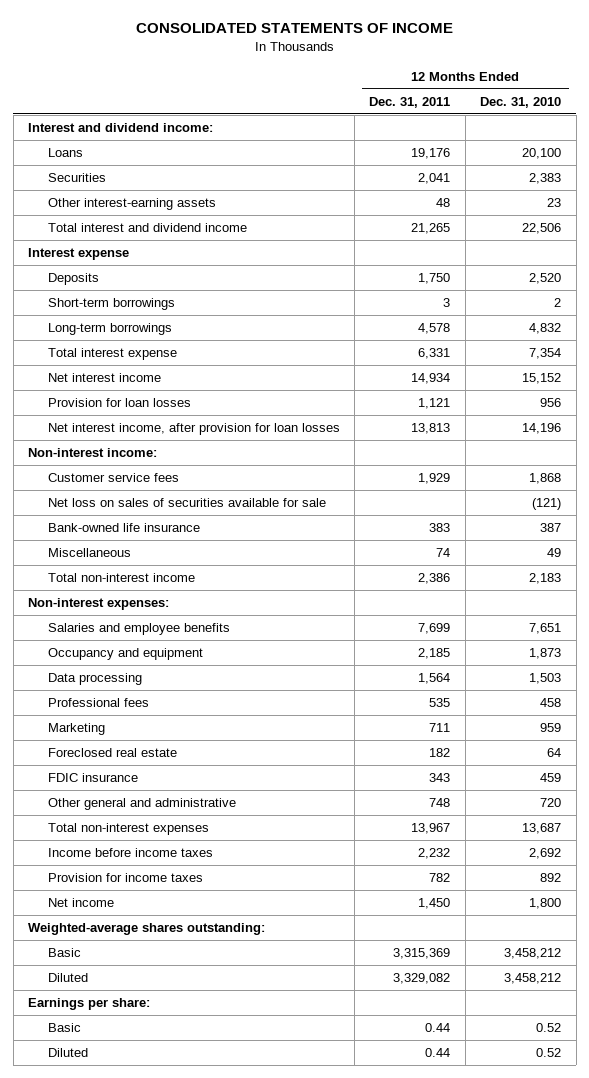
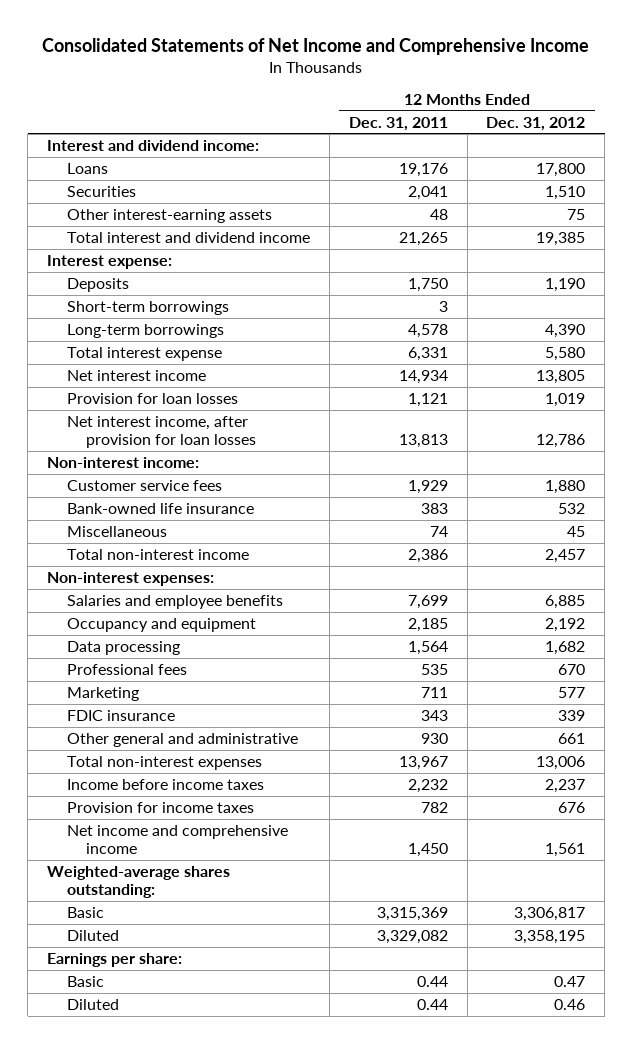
[135,23,453,34] CONSOLIDATED STATEMENTS OF INCOME -> [42,37,590,55] Consolidated Statements of Net Income and Comprehensive Income
[480,96,562,108] Dec. 31, 2010 -> none
none -> [486,116,586,131] Dec. 31, 2012
[28,247,130,260] Interest expense -> [47,254,173,269] Interest expense:
[47,497,326,507] Net loss on sales of securities available for sale -> none
[47,747,177,757] Foreclosed real estate -> none
[429,797,451,807] 748 -> [420,732,448,744] 930
[47,897,114,907] Net income -> [66,824,288,855] Net income and comprehensive income

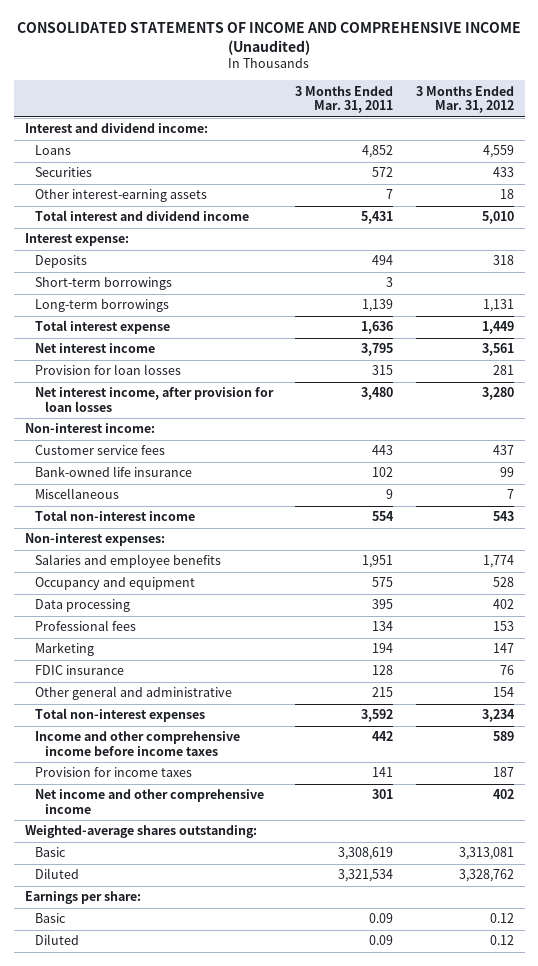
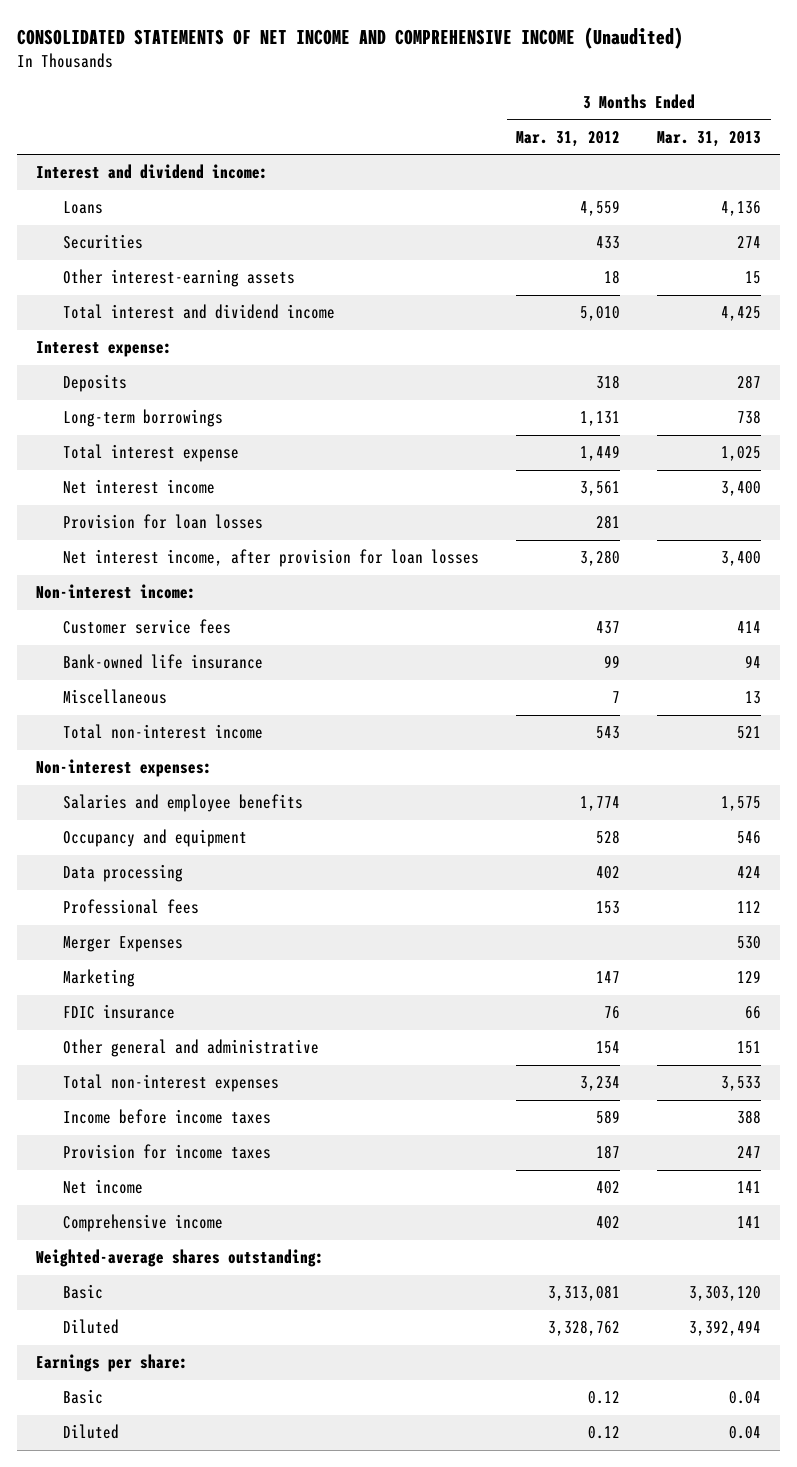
[17,21,522,55] CONSOLIDATED STATEMENTS OF INCOME AND COMPREHENSIVE INCOME (Unaudited) -> [17,27,684,50] CONSOLIDATED STATEMENTS OF NET INCOME AND COMPREHENSIVE INCOME (Unaudited)
[295,85,394,114] 3 Months Ended Mar. 31, 2011 -> none
none -> [657,130,762,147] Mar. 31, 2013
[35,277,173,291] Short-term borrowings -> none
none -> [62,936,183,953] Merger Expenses
[35,731,241,756] Income and other comprehensive income before income taxes -> [62,1109,271,1125] Income before income taxes
[35,789,265,814] Net income and other comprehensive income -> none
none -> [62,1179,143,1195] Net income
none -> [62,1214,223,1233] Comprehensive income

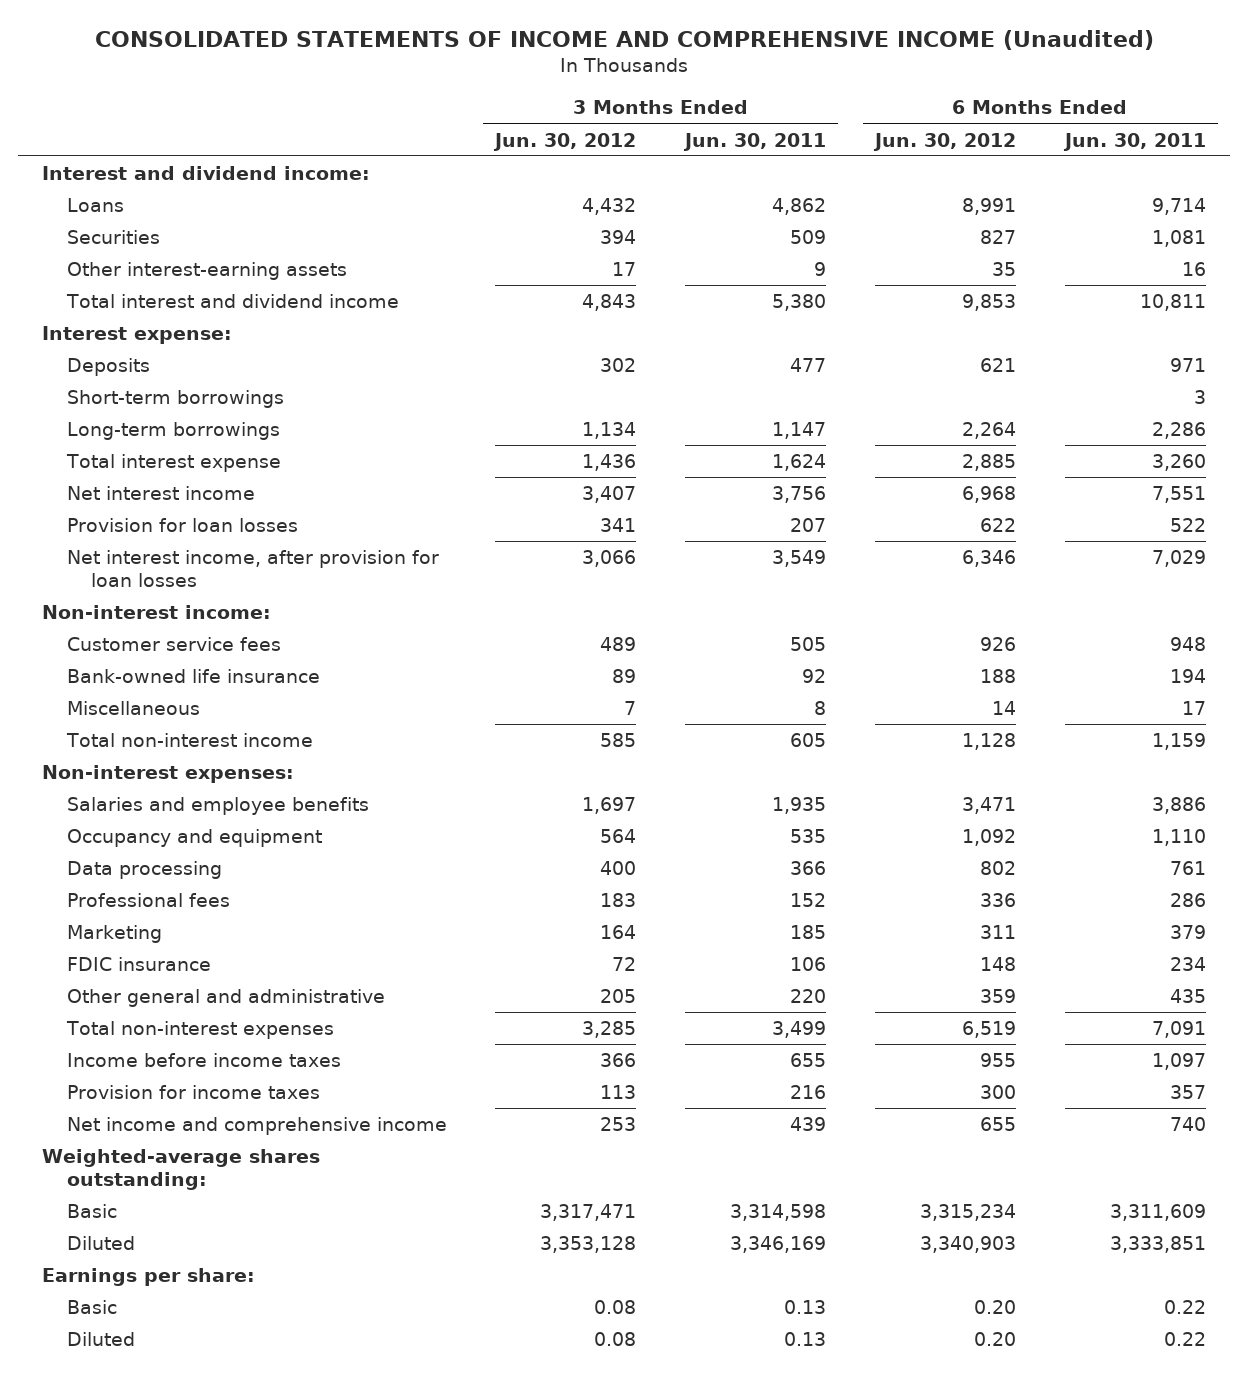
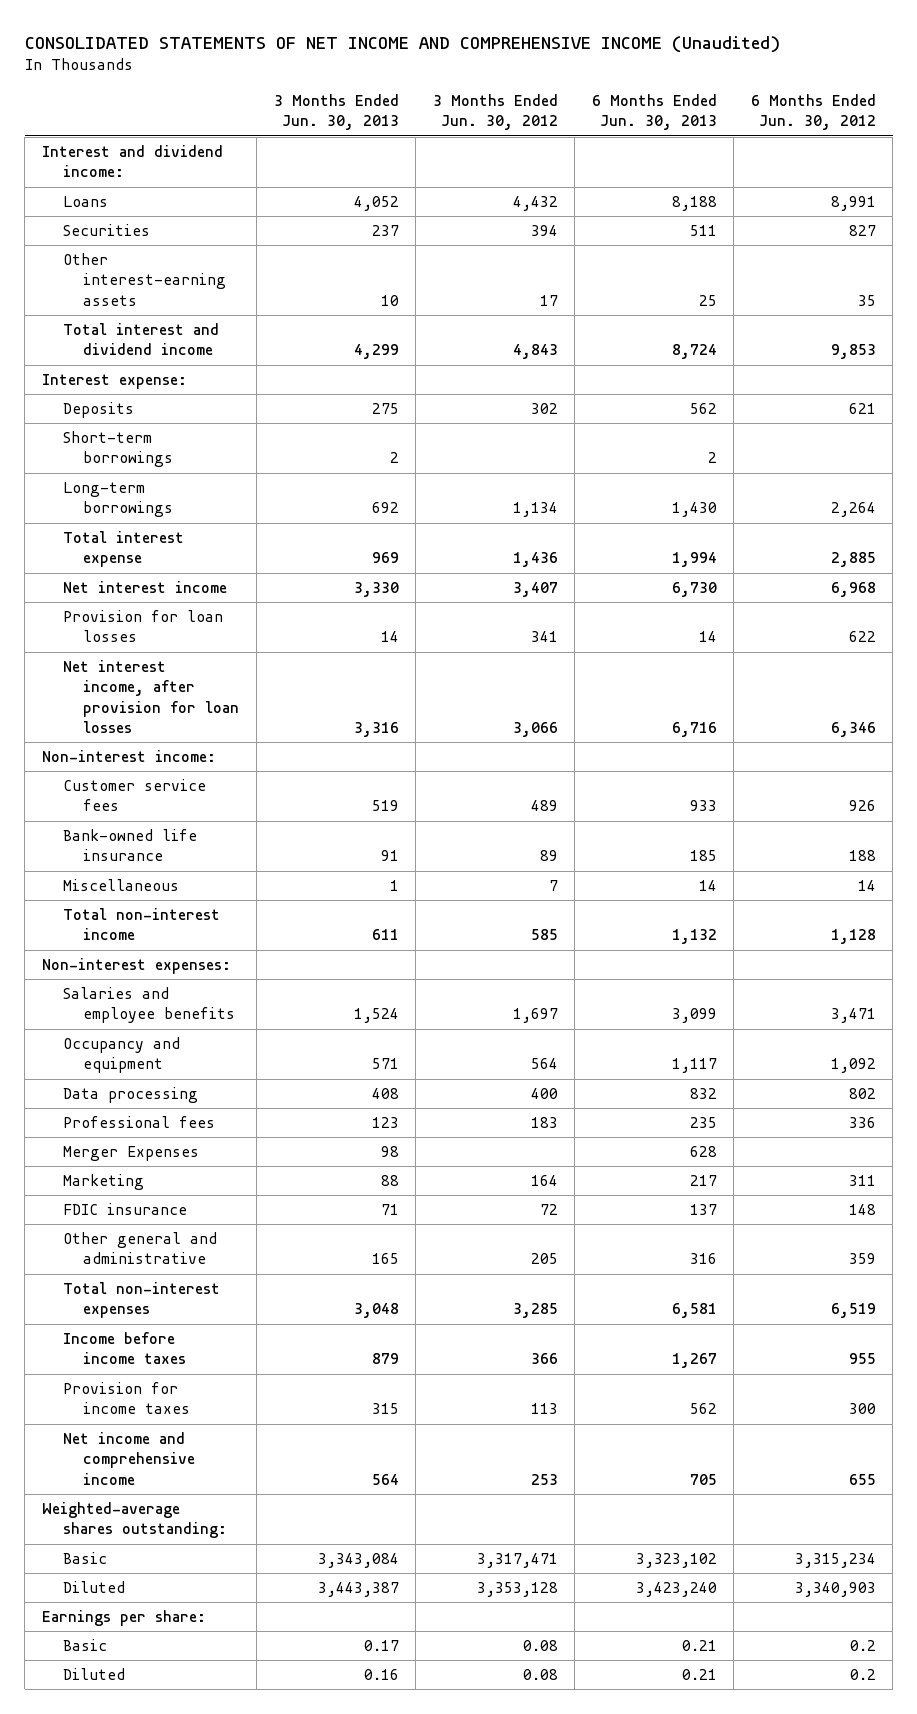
[94,29,1154,50] CONSOLIDATED STATEMENTS OF INCOME AND COMPREHENSIVE INCOME (Unaudited) -> [24,36,780,54] CONSOLIDATED STATEMENTS OF NET INCOME AND COMPREHENSIVE INCOME (Unaudited)
[683,132,827,151] Jun. 30, 2011 -> none
[1062,132,1206,151] Jun. 30, 2011 -> none
none -> [273,94,399,131] 3 Months Ended Jun. 30, 2013
none -> [591,94,717,131] 6 Months Ended Jun. 30, 2013
none -> [62,1146,199,1162] Merger Expenses
[973,1300,1016,1315] 0.20 -> [849,1640,876,1652] 0.2
[973,1332,1016,1347] 0.20 -> [849,1669,876,1681] 0.2

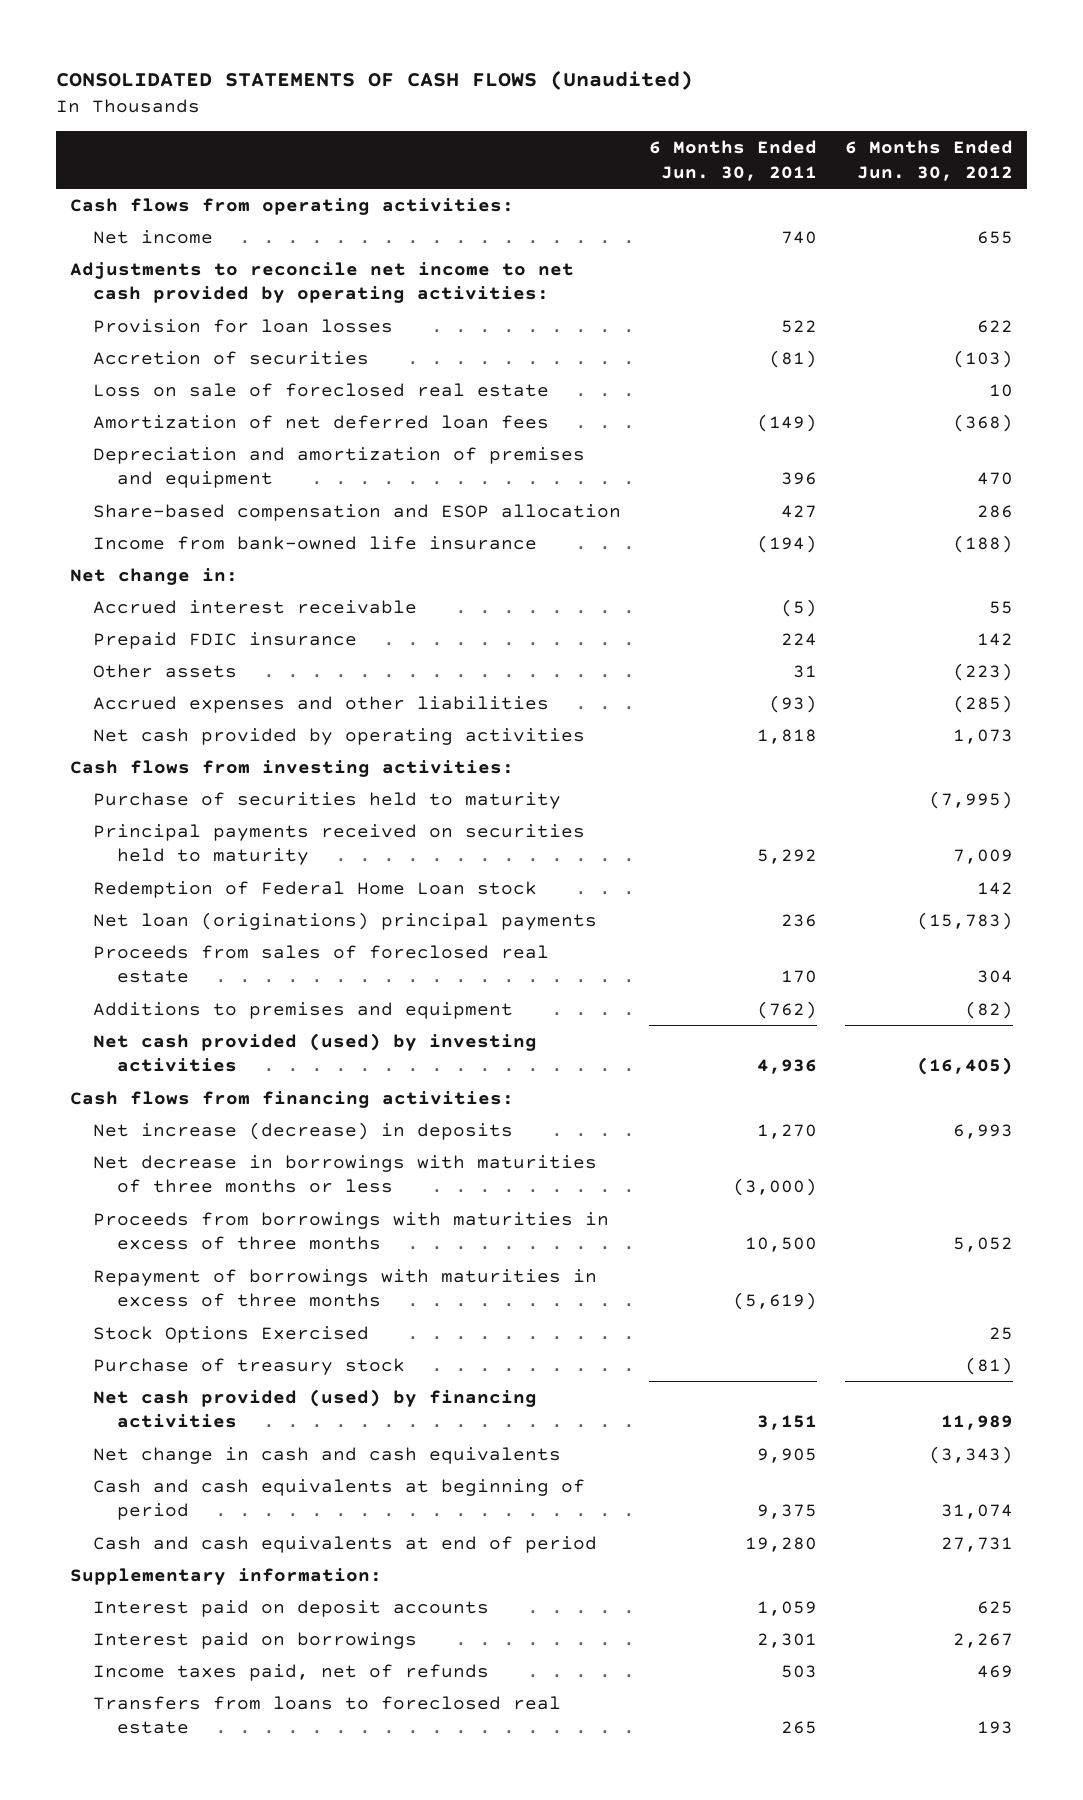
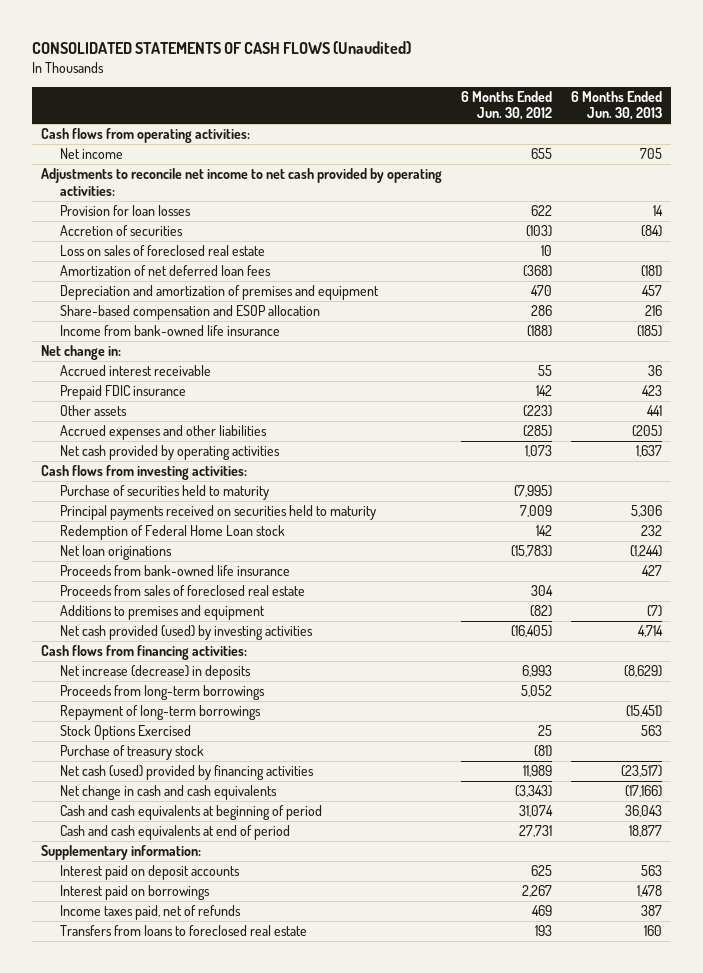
[649,140,818,181] 6 Months Ended Jun. 30, 2011 -> none
none -> [570,90,662,121] 6 Months Ended Jun. 30, 2013
[93,382,550,397] Loss on sale of foreclosed real estate -> [60,245,266,257] Loss on sales of foreclosed real estate
[93,911,598,930] Net loan (originations) principal payments -> [60,545,173,561] Net loan originations
none -> [60,565,291,577] Proceeds from bank-owned life insurance
[93,1154,598,1194] Net decrease in borrowings with maturities of three months or less -> none
[93,1211,610,1251] Proceeds from borrowings with maturities in excess of three months -> [60,685,266,701] Proceeds from long-term borrowings
[93,1268,598,1308] Repayment of borrowings with maturities in excess of three months -> [60,705,262,721] Repayment of long-term borrowings
[93,1388,538,1429] Net cash provided (used) by financing activities -> [60,765,315,781] Net cash (used) provided by financing activities

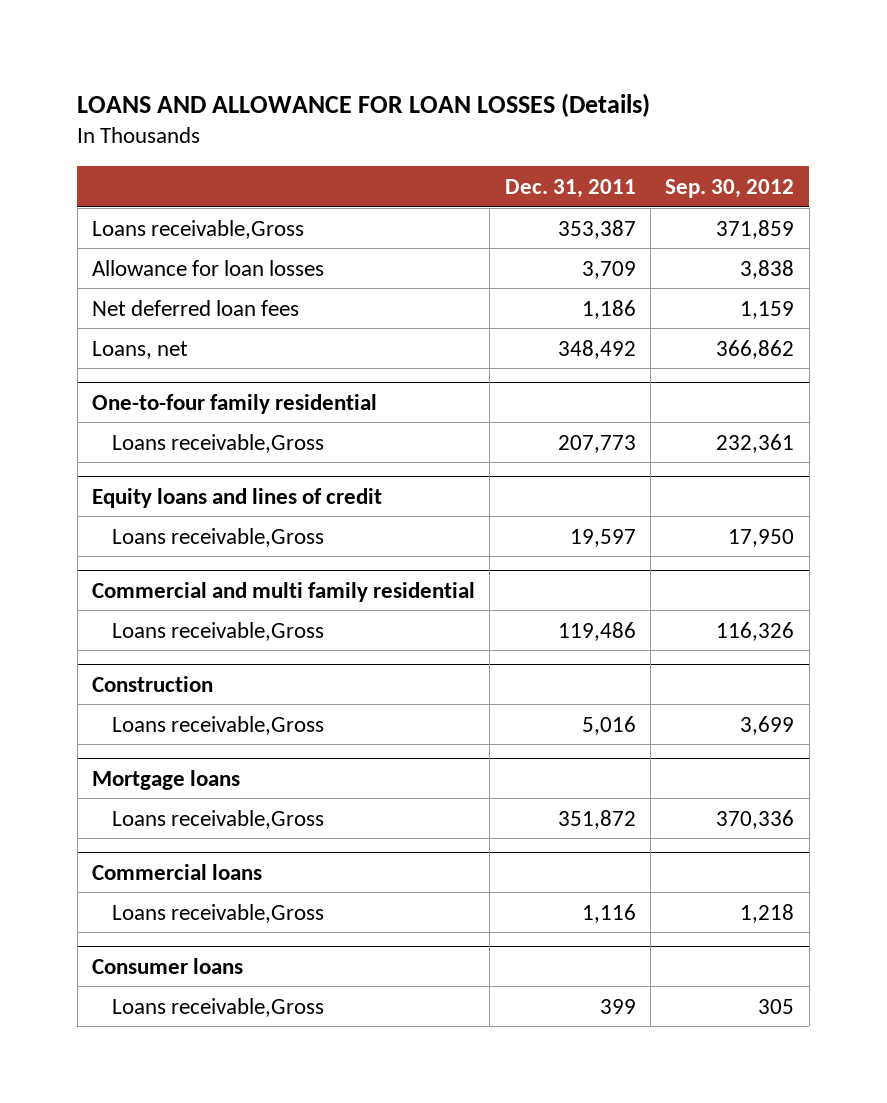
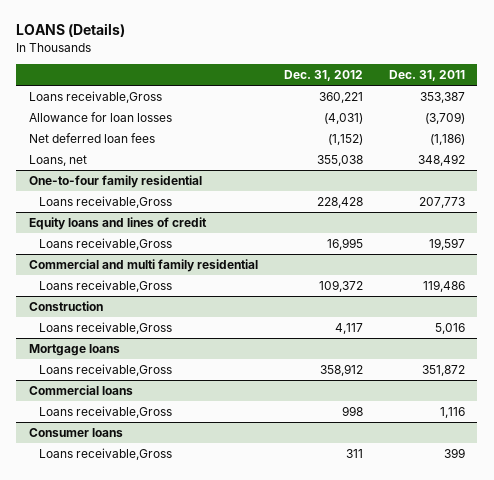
[77,92,651,117] LOANS AND ALLOWANCE FOR LOAN LOSSES (Details) -> [16,23,126,38] LOANS (Details)
[665,178,795,198] Sep. 30, 2012 -> none
none -> [283,70,363,82] Dec. 31, 2012
[581,260,636,279] 3,709 -> [424,112,465,125] (3,709)
[581,299,636,319] 1,186 -> [429,134,465,146] (1,186)

